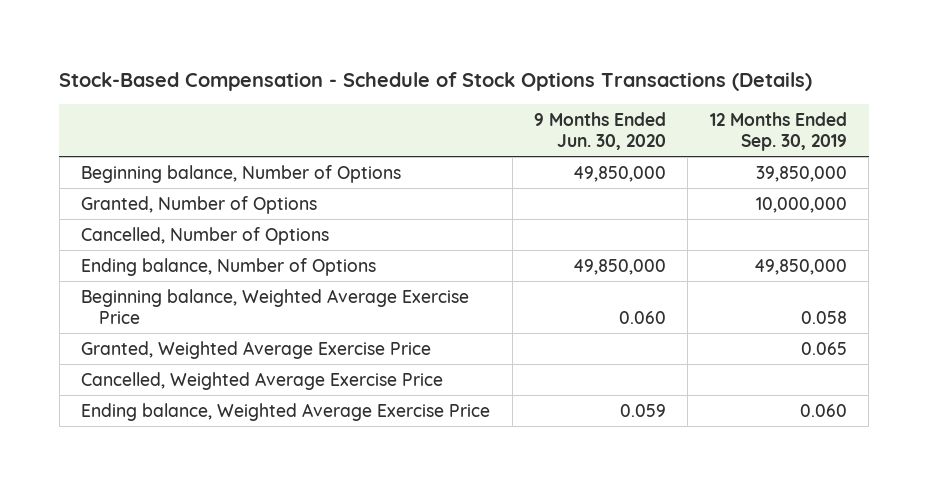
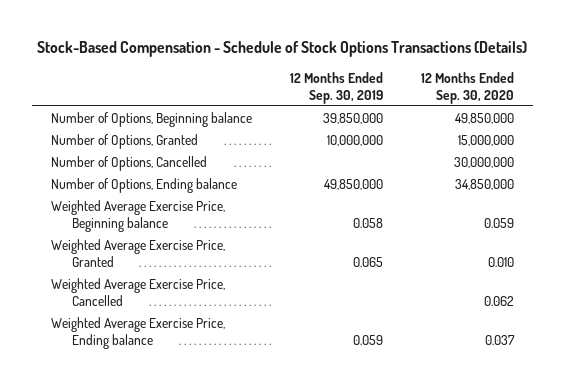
[534,111,667,151] 9 Months Ended Jun. 30, 2020 -> none
none -> [420,72,514,104] 12 Months Ended Sep. 30, 2020
[81,164,402,183] Beginning balance, Number of Options -> [51,111,253,127] Number of Options, Beginning balance
[81,195,318,214] Granted, Number of Options -> [51,133,199,149] Number of Options, Granted
[81,226,330,245] Cancelled, Number of Options -> [51,155,208,171] Number of Options, Cancelled
[81,257,377,276] Ending balance, Number of Options -> [51,177,238,193] Number of Options, Ending balance
[81,288,470,325] Beginning balance, Weighted Average Exercise Price -> [51,199,226,232] Weighted Average Exercise Price, Beginning balance
[81,340,432,359] Granted, Weighted Average Exercise Price -> [51,238,226,267] Weighted Average Exercise Price, Granted
[81,371,444,390] Cancelled, Weighted Average Exercise Price -> [51,277,226,306] Weighted Average Exercise Price, Cancelled
[81,402,491,421] Ending balance, Weighted Average Exercise Price -> [51,316,226,349] Weighted Average Exercise Price, Ending balance
[799,403,847,417] 0.060 -> [352,334,383,345] 0.059

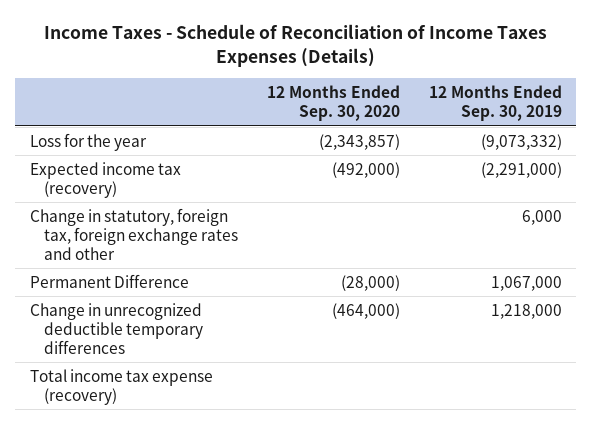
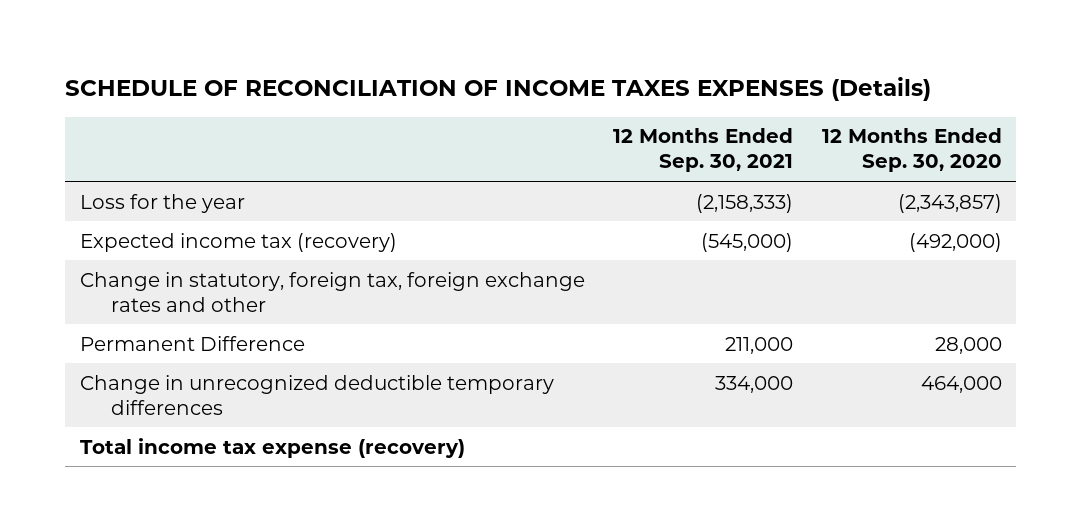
[43,24,547,68] Income Taxes - Schedule of Reconciliation of Income Taxes Expenses (Details) -> [65,77,932,102] SCHEDULE OF RECONCILIATION OF INCOME TAXES EXPENSES (Details)
[428,85,562,122] 12 Months Ended Sep. 30, 2019 -> none
none -> [613,128,794,173] 12 Months Ended Sep. 30, 2021
[340,274,400,291] (28,000) -> [934,336,1002,354] 28,000
[331,302,400,319] (464,000) -> [920,375,1002,393] 464,000

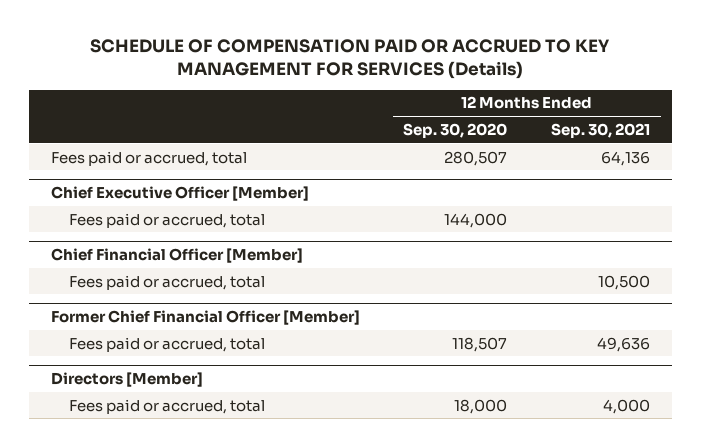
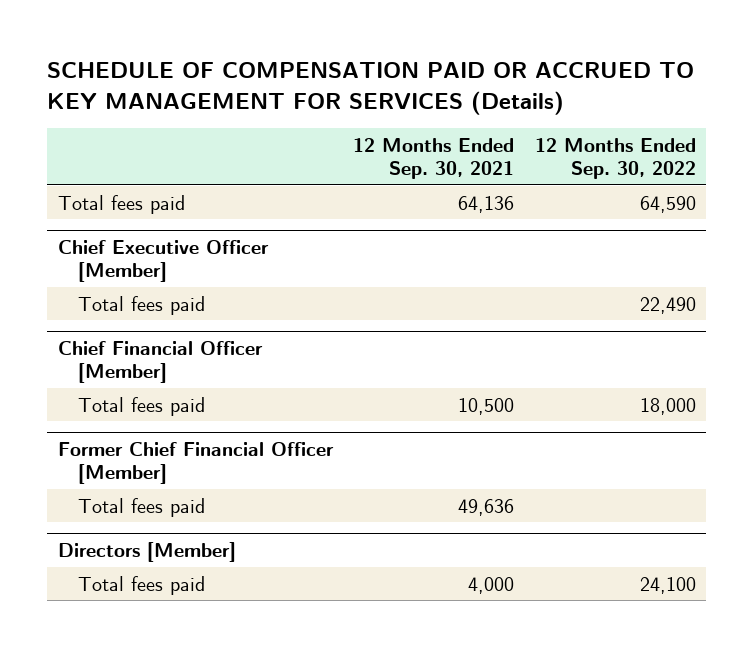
[403,122,508,138] Sep. 30, 2020 -> none
none -> [534,138,696,180] 12 Months Ended Sep. 30, 2022
[50,150,247,166] Fees paid or accrued, total -> [57,194,185,214] Total fees paid
[68,212,265,228] Fees paid or accrued, total -> [78,295,206,315] Total fees paid
[68,274,265,290] Fees paid or accrued, total -> [78,396,206,416] Total fees paid
[68,336,265,352] Fees paid or accrued, total -> [78,497,206,517] Total fees paid
[68,398,265,414] Fees paid or accrued, total -> [78,575,206,595] Total fees paid

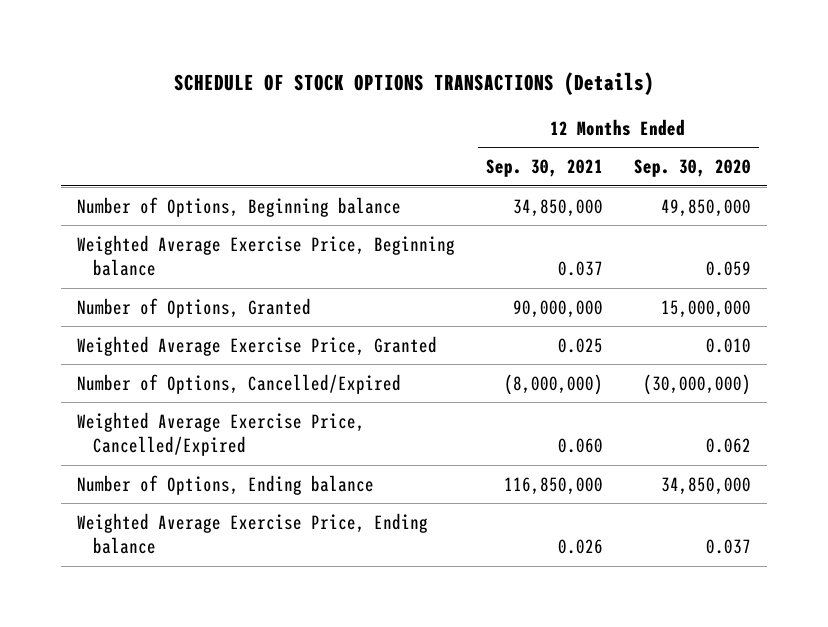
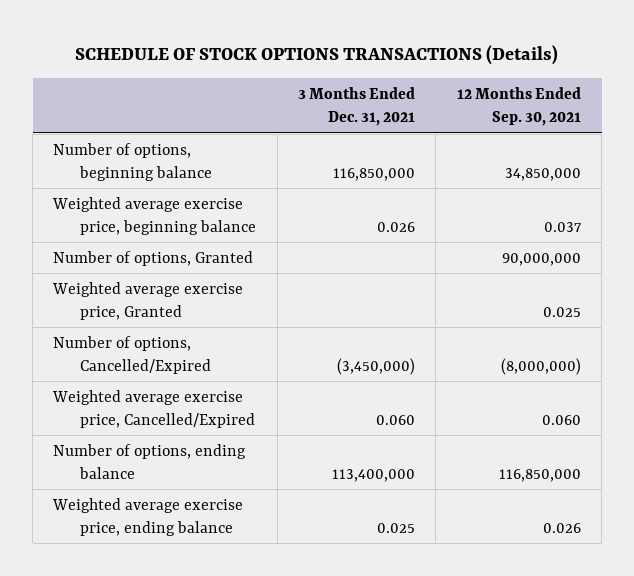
[634,159,752,178] Sep. 30, 2020 -> none
none -> [298,87,416,127] 3 Months Ended Dec. 31, 2021
[76,196,401,217] Number of Options, Beginning balance -> [53,142,213,181] Number of options, beginning balance
[76,234,455,276] Weighted Average Exercise Price, Beginning balance -> [52,196,257,235] Weighted average exercise price, beginning balance
[76,297,311,318] Number of Options, Granted -> [53,250,254,266] Number of options, Granted
[76,335,437,356] Weighted Average Exercise Price, Granted -> [52,281,244,320] Weighted average exercise price, Granted
[76,373,401,394] Number of Options, Cancelled/Expired -> [53,335,212,374] Number of options, Cancelled/Expired
[76,411,365,456] Weighted Average Exercise Price, Cancelled/Expired -> [52,389,256,428] Weighted average exercise price, Cancelled/Expired
[76,474,374,495] Number of Options, Ending balance -> [53,443,247,479] Number of options, ending balance
[76,512,428,554] Weighted Average Exercise Price, Ending balance -> [52,497,244,536] Weighted average exercise price, ending balance

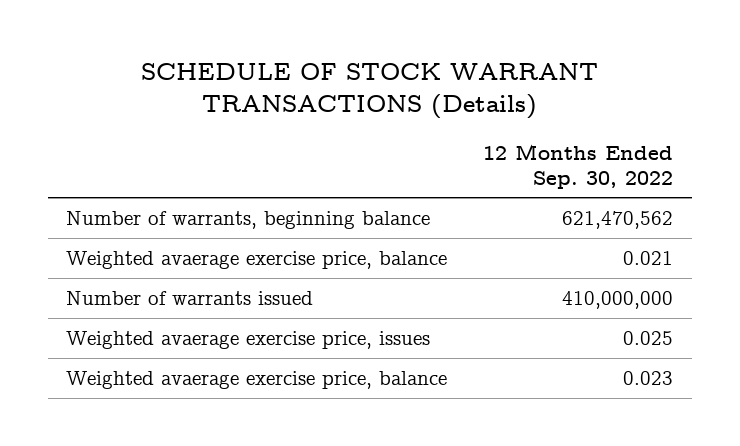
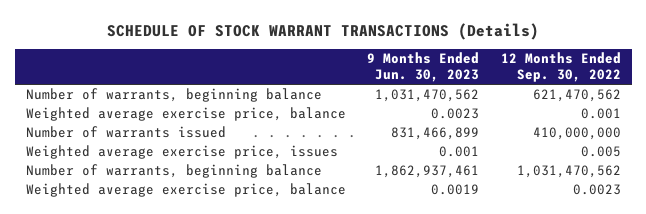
none -> [367,52,480,83] 9 Months Ended Jun. 30, 2023
[66,251,448,270] Weighted avaerage exercise price, balance -> [25,107,346,122] Weighted average exercise price, balance
[623,251,674,266] 0.021 -> [580,108,621,120] 0.001
[66,331,431,350] Weighted avaerage exercise price, issues -> [25,145,338,160] Weighted average exercise price, issues
[623,331,674,346] 0.025 -> [580,146,621,158] 0.005
none -> [25,164,322,179] Number of warrants, beginning balance
[66,371,448,390] Weighted avaerage exercise price, balance -> [25,183,346,198] Weighted average exercise price, balance
[623,371,674,386] 0.023 -> [572,184,621,196] 0.0023

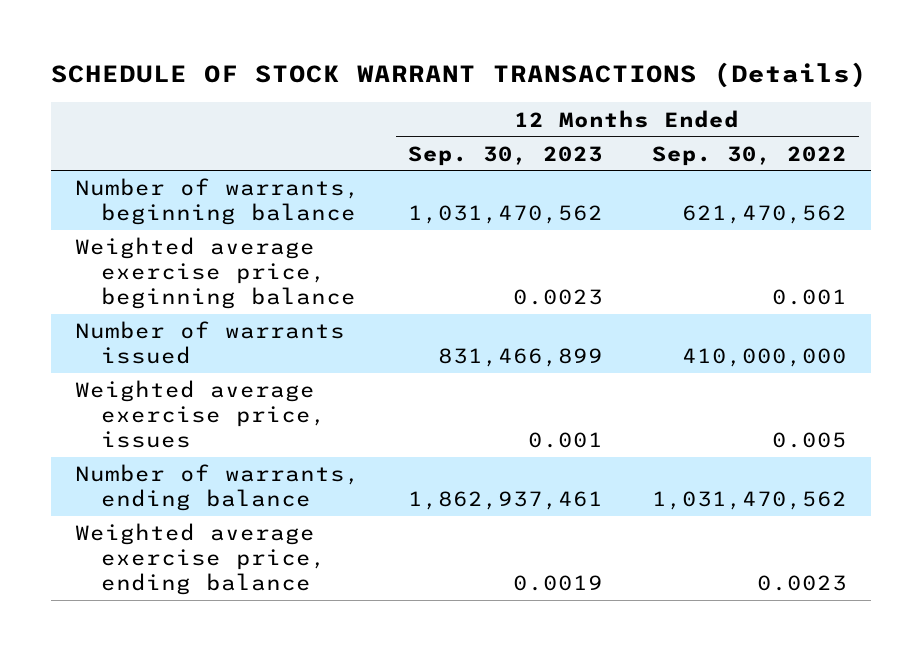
[367,52,480,83] 9 Months Ended Jun. 30, 2023 -> none
none -> [408,145,604,166] Sep. 30, 2023
[25,107,346,122] Weighted average exercise price, balance -> [74,237,356,309] Weighted average exercise price, beginning balance
[25,164,322,179] Number of warrants, beginning balance -> [74,464,360,511] Number of warrants, ending balance
[25,183,346,198] Weighted average exercise price, balance -> [74,523,326,595] Weighted average exercise price, ending balance

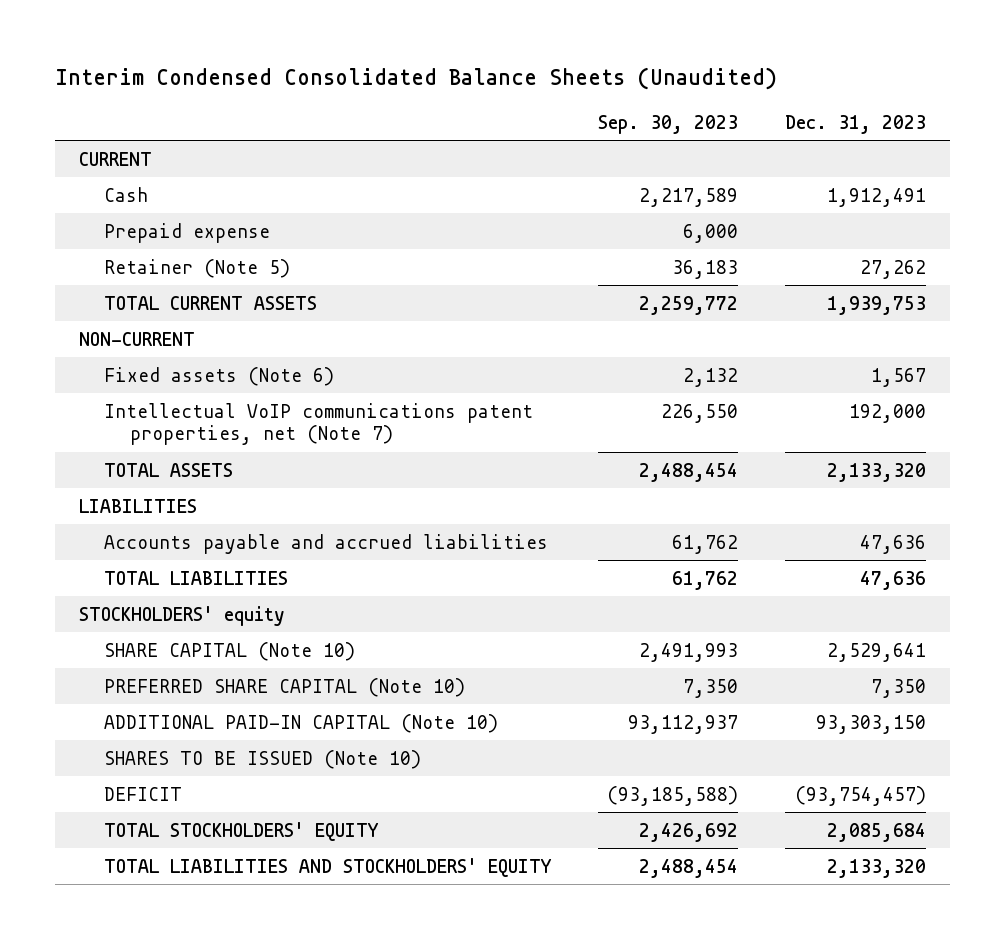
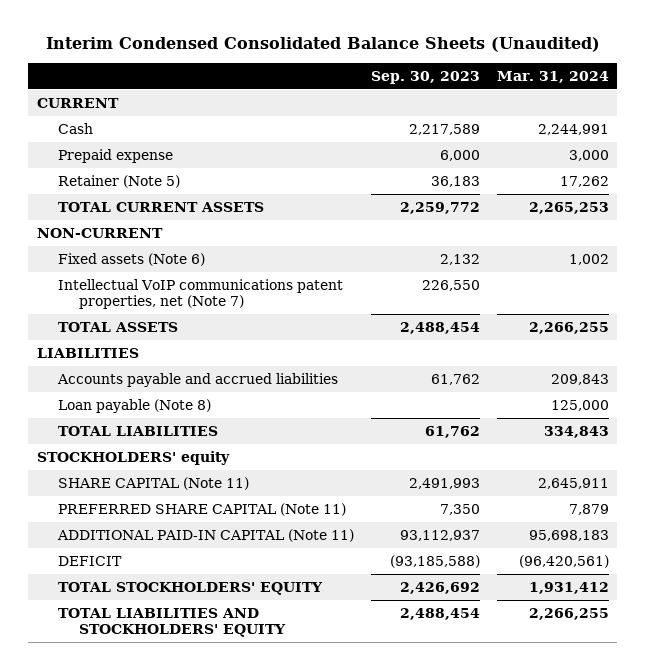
[785,114,927,134] Dec. 31, 2023 -> none
none -> [496,70,609,83] Mar. 31, 2024
none -> [57,398,211,413] Loan payable (Note 8)
[104,749,422,769] SHARES TO BE ISSUED (Note 10) -> none
[104,641,356,661] SHARE CAPITAL (Note 10) -> [57,476,249,490] SHARE CAPITAL (Note 11)
[104,677,466,697] PREFERRED SHARE CAPITAL (Note 10) -> [57,502,346,516] PREFERRED SHARE CAPITAL (Note 11)
[104,713,499,733] ADDITIONAL PAID-IN CAPITAL (Note 10) -> [56,528,354,542] ADDITIONAL PAID-IN CAPITAL (Note 11)

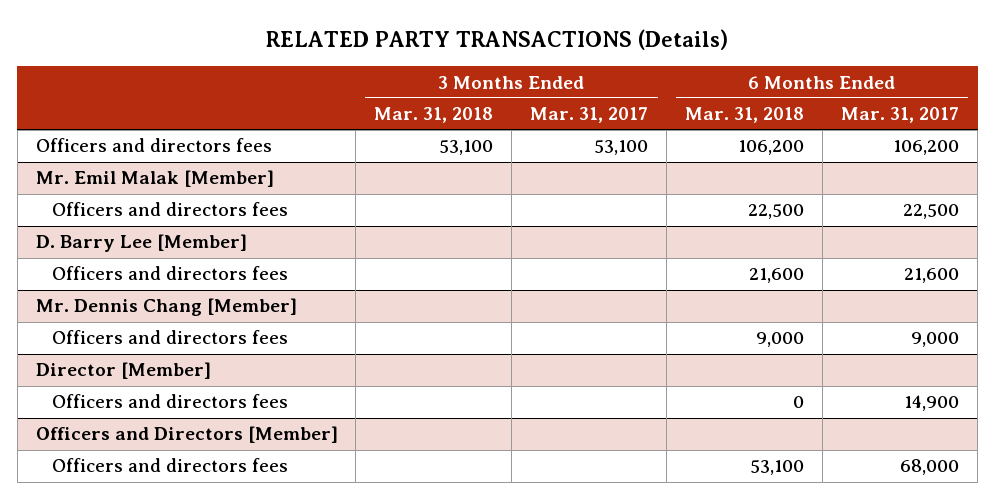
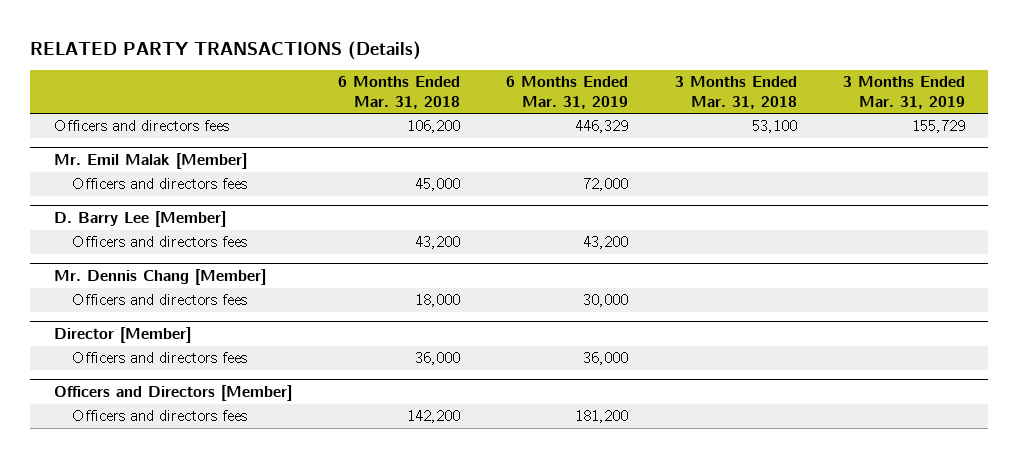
[530,107,649,124] Mar. 31, 2017 -> none
[841,107,960,124] Mar. 31, 2017 -> none
none -> [506,76,629,109] 6 Months Ended Mar. 31, 2019
none -> [843,76,966,109] 3 Months Ended Mar. 31, 2019
[748,204,805,220] 22,500 -> [414,178,460,192] 45,000
[749,268,805,284] 21,600 -> [414,236,460,250] 43,200
[756,332,805,348] 9,000 -> [414,294,460,308] 18,000
[793,396,805,409] 0 -> [414,352,460,366] 36,000
[750,460,805,476] 53,100 -> [406,410,460,424] 142,200

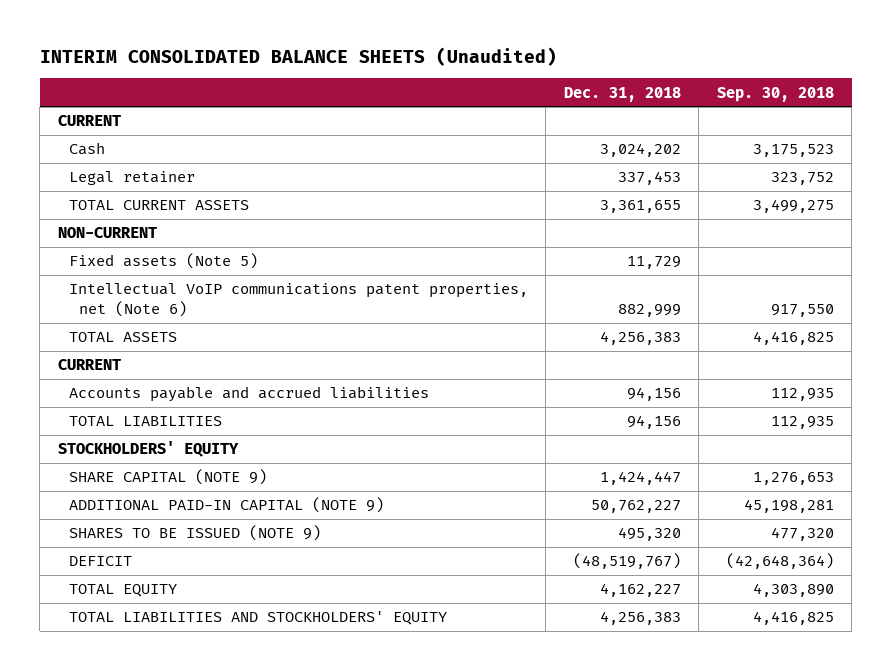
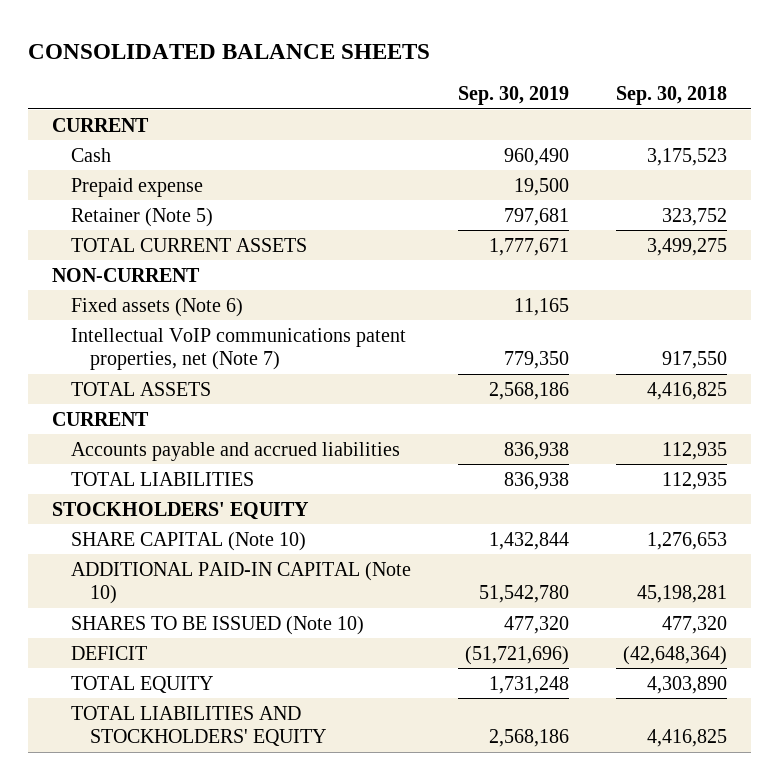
[39,47,557,67] INTERIM CONSOLIDATED BALANCE SHEETS (Unaudited) -> [27,43,430,59] CONSOLIDATED BALANCE SHEETS
[563,86,681,102] Dec. 31, 2018 -> none
none -> [457,86,569,106] Sep. 30, 2019
none -> [70,177,203,197] Prepaid expense
[68,171,195,186] Legal retainer -> [70,207,213,227] Retainer (Note 5)
[68,253,258,270] Fixed assets (Note 5) -> [70,297,243,317] Fixed assets (Note 6)
[68,283,528,317] Intellectual VoIP communications patent properties, net (Note 6) -> [70,327,406,371] Intellectual VoIP communications patent properties, net (Note 7)
[68,469,267,486] SHARE CAPITAL (NOTE 9) -> [70,531,306,551] SHARE CAPITAL (Note 10)
[68,497,384,514] ADDITIONAL PAID-IN CAPITAL (NOTE 9) -> [70,561,411,605] ADDITIONAL PAID-IN CAPITAL (Note 10)
[68,525,321,542] SHARES TO BE ISSUED (NOTE 9) -> [70,615,364,635] SHARES TO BE ISSUED (Note 10)

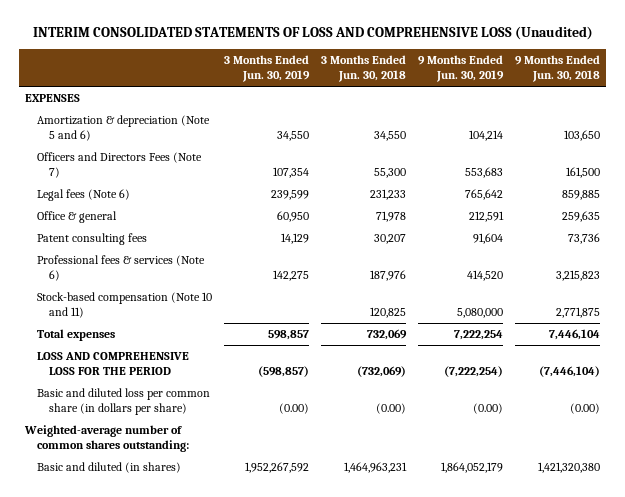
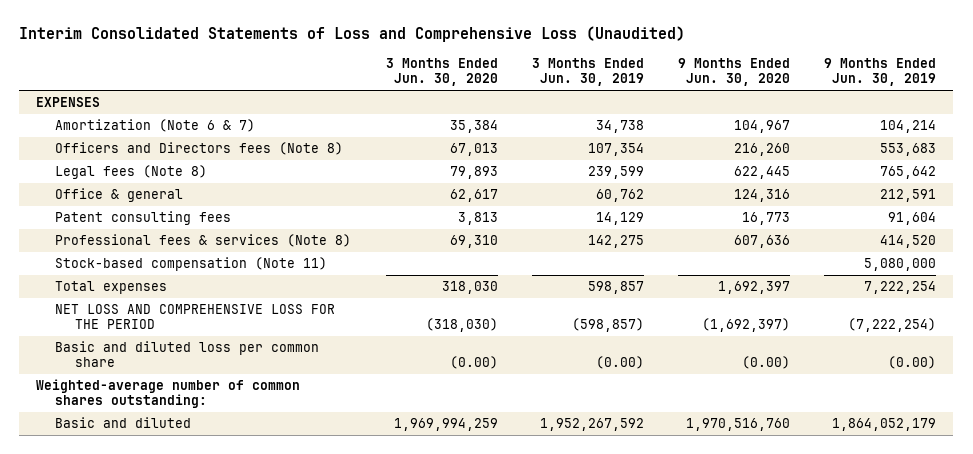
[32,26,593,41] INTERIM CONSOLIDATED STATEMENTS OF LOSS AND COMPREHENSIVE LOSS (Unaudited) -> [19,26,686,43] Interim Consolidated Statements of Loss and Comprehensive Loss (Unaudited)
[321,55,407,83] 3 Months Ended Jun. 30, 2018 -> none
[515,55,601,83] 9 Months Ended Jun. 30, 2018 -> none
none -> [385,57,498,87] 3 Months Ended Jun. 30, 2020
none -> [678,57,791,87] 9 Months Ended Jun. 30, 2020
[37,115,211,142] Amortization & depreciation (Note 5 and 6) -> none
none -> [55,119,256,133] Amortization (Note 6 & 7)
[37,152,203,179] Officers and Directors Fees (Note 7) -> [55,142,344,156] Officers and Directors fees (Note 8)
[37,189,131,202] Legal fees (Note 6) -> [55,165,208,180] Legal fees (Note 8)
[277,211,310,223] 60,950 -> [595,189,644,203] 60,762
[37,255,206,282] Professional fees & services (Note 6) -> [55,234,352,248] Professional fees & services (Note 8)
[37,292,213,319] Stock-based compensation (Note 10 and 11) -> [55,257,328,272] Stock-based compensation (Note 11)
[37,352,190,376] LOSS AND COMPREHENSIVE LOSS FOR THE PERIOD -> [55,304,336,330] NET LOSS AND COMPREHENSIVE LOSS FOR THE PERIOD
[37,388,211,416] Basic and diluted loss per common share (in dollars per share) -> [55,341,320,368] Basic and diluted loss per common share
[37,462,182,474] Basic and diluted (in shares) -> [55,417,192,429] Basic and diluted

